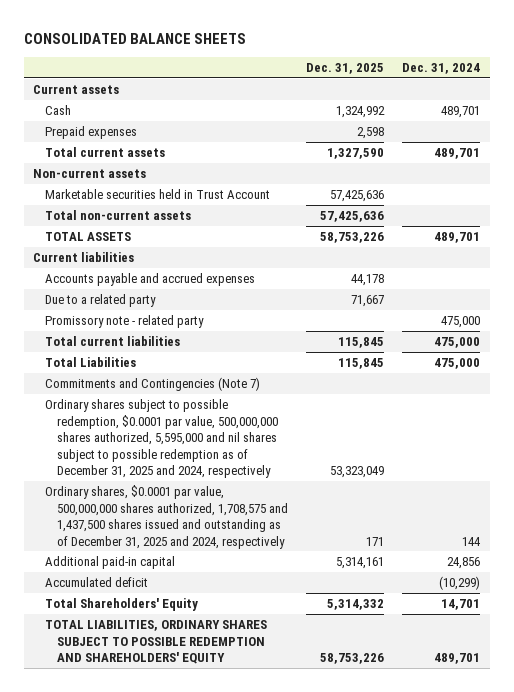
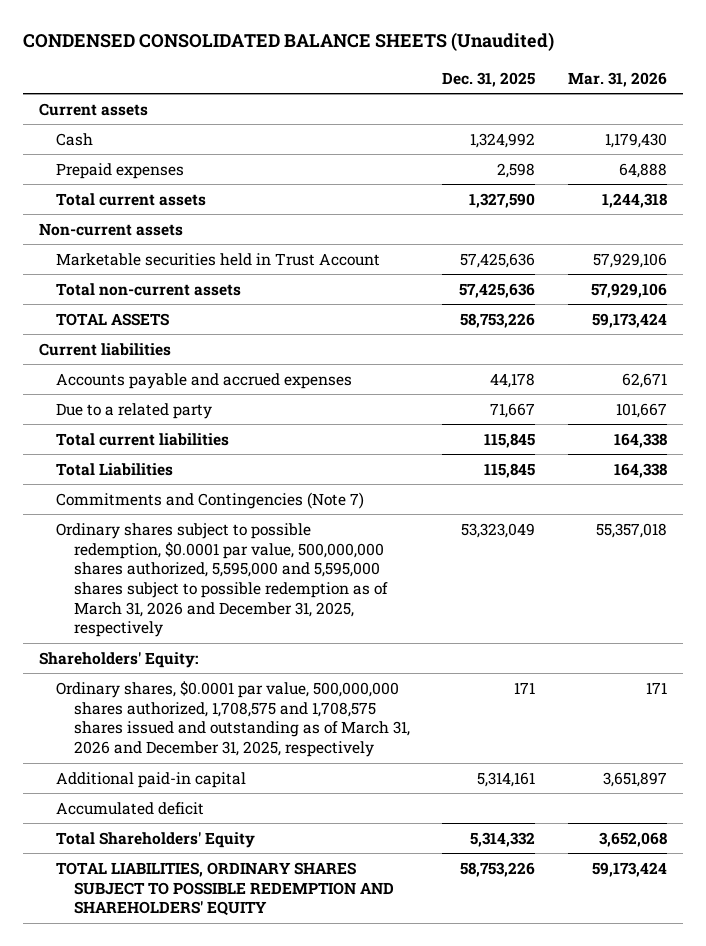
[24,33,247,45] CONSOLIDATED BALANCE SHEETS -> [22,32,554,52] CONDENSED CONSOLIDATED BALANCE SHEETS (Unaudited)
[402,63,481,75] Dec. 31, 2024 -> none
none -> [568,71,668,87] Mar. 31, 2026
[45,314,205,328] Promissory note - related party -> none
[45,398,279,479] Ordinary shares subject to possible redemption, $0.0001 par value, 500,000,000 shares authorized, 5,595,000 and nil shares subject to possible redemption as of December 31, 2025 and 2024, respectively -> [56,522,388,638] Ordinary shares subject to possible redemption, $0.0001 par value, 500,000,000 shares authorized, 5,595,000 and 5,595,000 shares subject to possible redemption as of March 31, 2026 and December 31, 2025, respectively
none -> [39,651,199,668] Shareholders' Equity:
[45,484,289,549] Ordinary shares, $0.0001 par value, 500,000,000 shares authorized, 1,708,575 and 1,437,500 shares issued and outstanding as of December 31, 2025 and 2024, respectively -> [56,680,410,758] Ordinary shares, $0.0001 par value, 500,000,000 shares authorized, 1,708,575 and 1,708,575 shares issued and outstanding as of March 31, 2026 and December 31, 2025, respectively

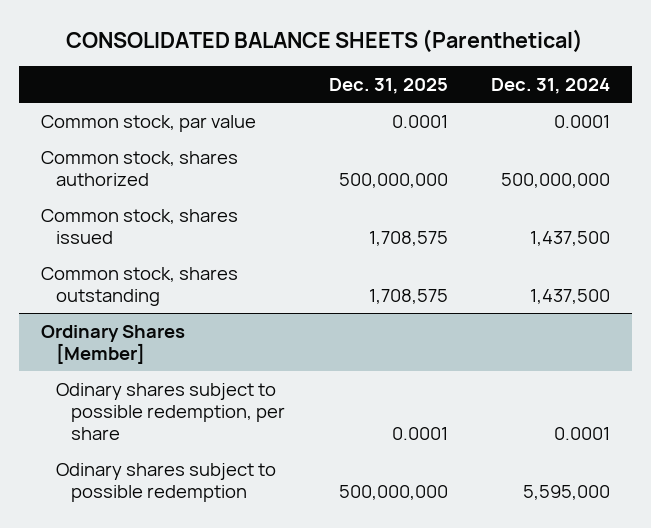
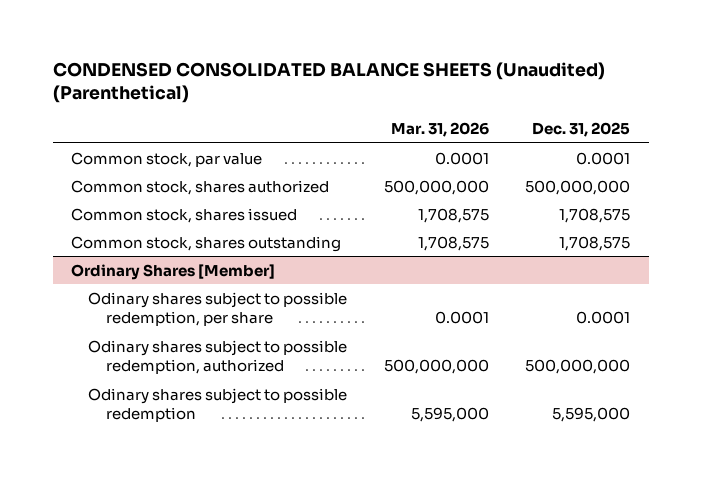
[66,28,584,53] CONSOLIDATED BALANCE SHEETS (Parenthetical) -> [52,61,605,104] CONDENSED CONSOLIDATED BALANCE SHEETS (Unaudited) (Parenthetical)
[490,78,610,95] Dec. 31, 2024 -> none
none -> [390,122,489,138] Mar. 31, 2026
none -> [88,339,348,374] Odinary shares subject to possible redemption, authorized
[338,484,448,500] 500,000,000 -> [552,406,631,422] 5,595,000

